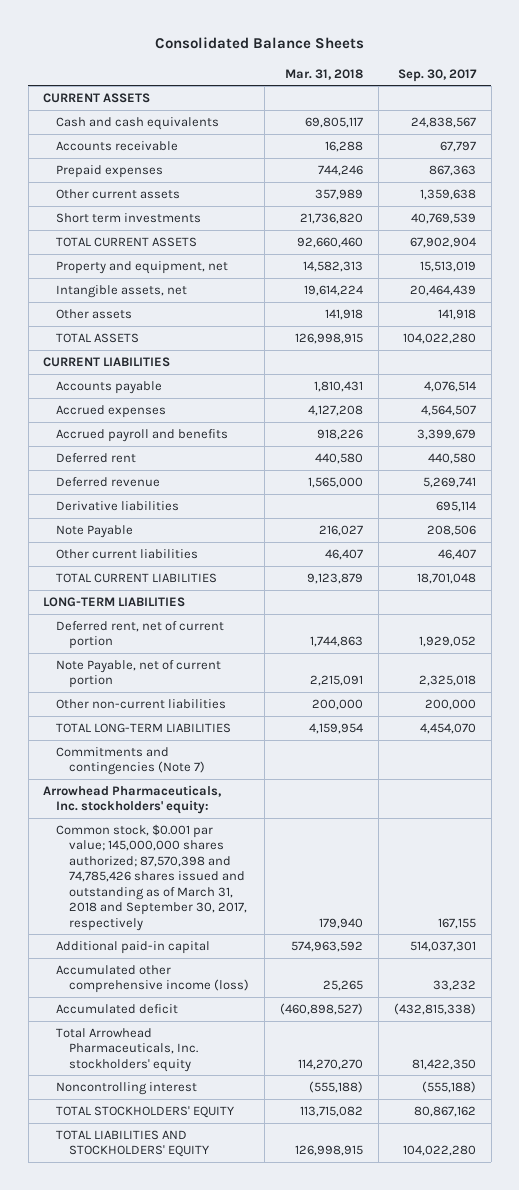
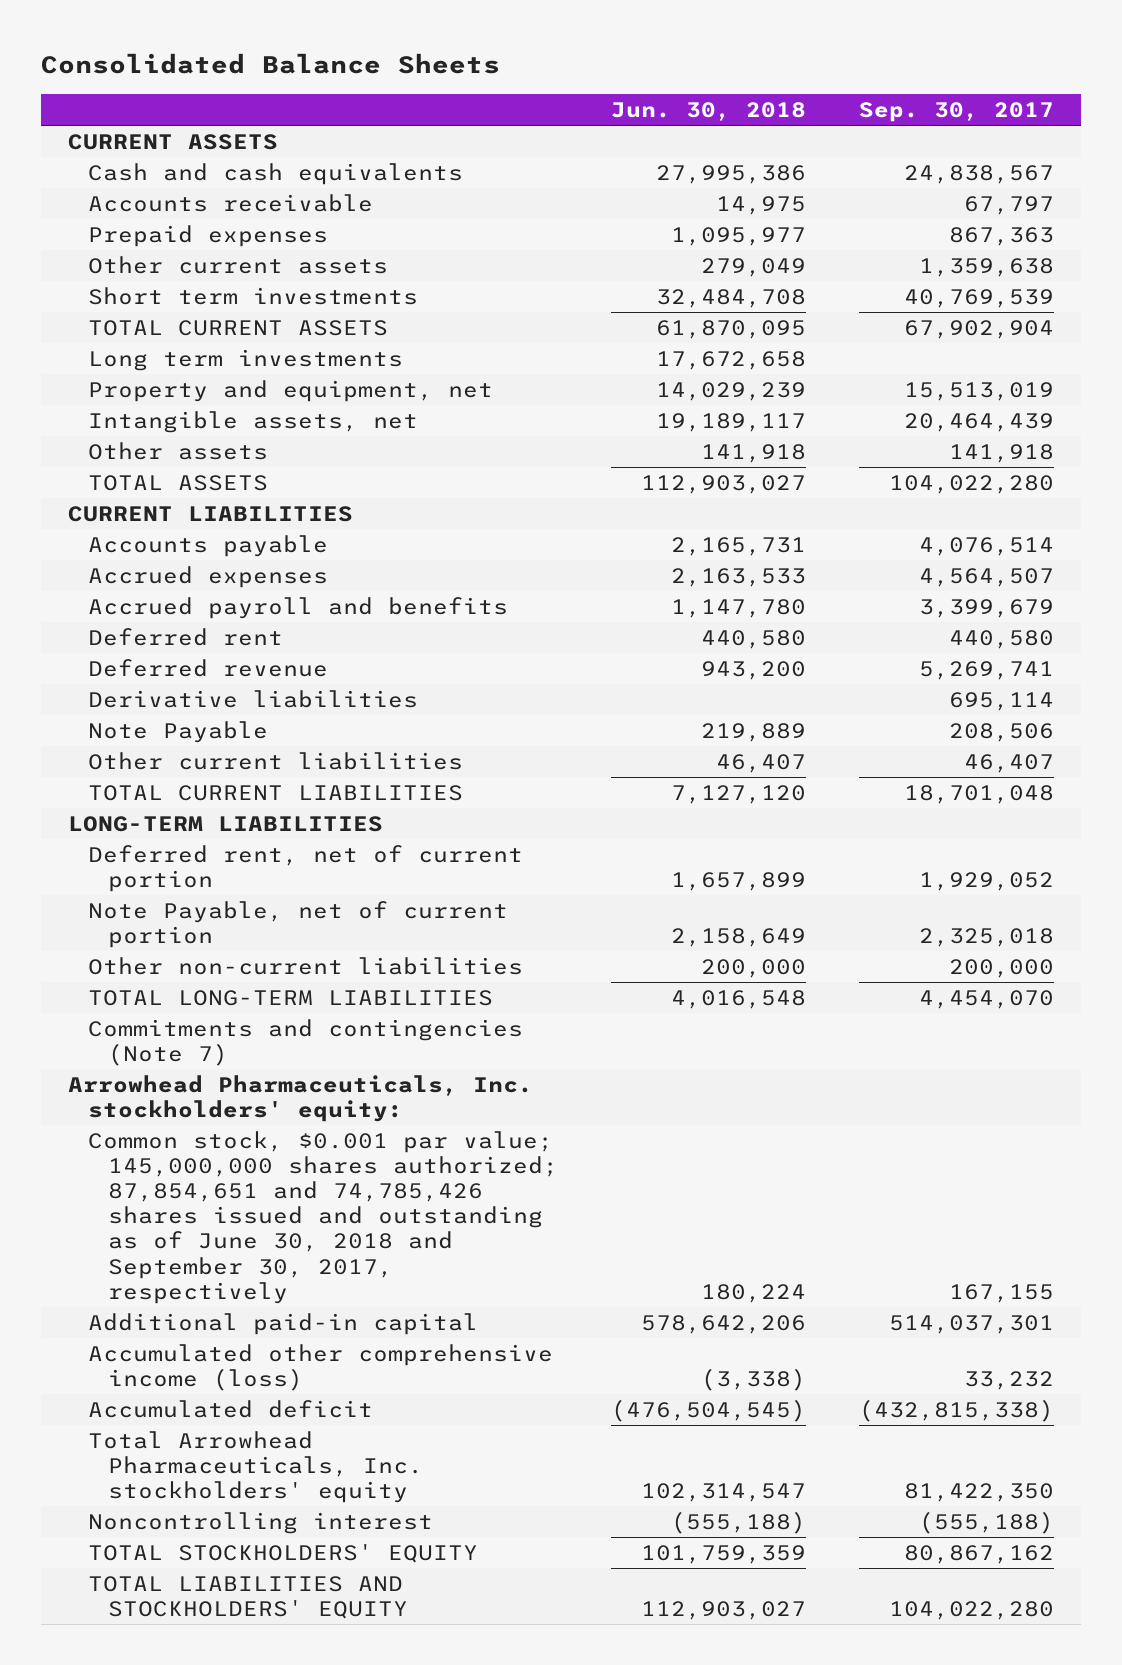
[285,68,364,80] Mar. 31, 2018 -> none
none -> [611,102,807,122] Jun. 30, 2018
none -> [87,348,403,371] Long term investments
[56,823,248,931] Common stock, $0.001 par value; 145,000,000 shares authorized; 87,570,398 and 74,785,426 shares issued and outstanding as of March 31, 2018 and September 30, 2017, respectively -> [87,1130,558,1304] Common stock, $0.001 par value; 145,000,000 shares authorized; 87,854,651 and 74,785,426 shares issued and outstanding as of June 30, 2018 and September 30, 2017, respectively

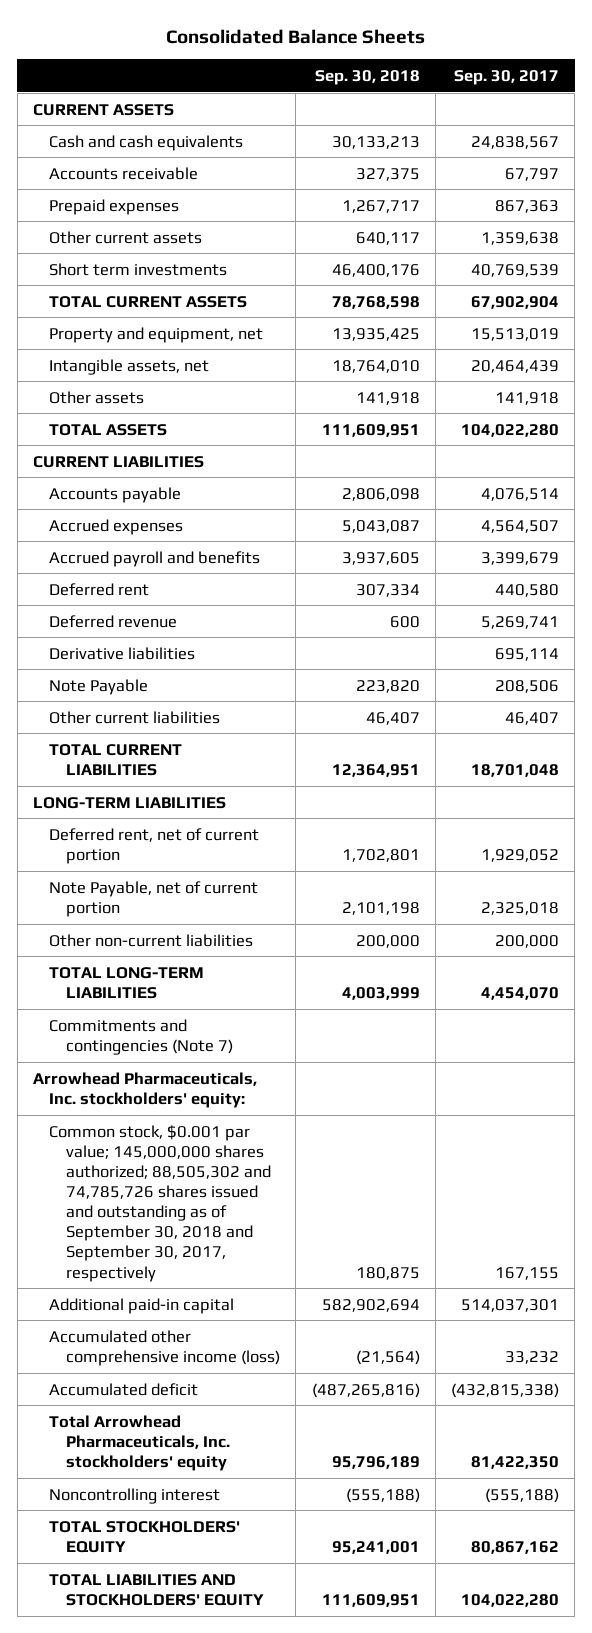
[611,102,807,122] Jun. 30, 2018 -> none
none -> [314,69,420,85] Sep. 30, 2018
[87,348,403,371] Long term investments -> none
[87,1130,558,1304] Common stock, $0.001 par value; 145,000,000 shares authorized; 87,854,651 and 74,785,426 shares issued and outstanding as of June 30, 2018 and September 30, 2017, respectively -> [49,1124,272,1282] Common stock, $0.001 par value; 145,000,000 shares authorized; 88,505,302 and 74,785,726 shares issued and outstanding as of September 30, 2018 and September 30, 2017, respectively

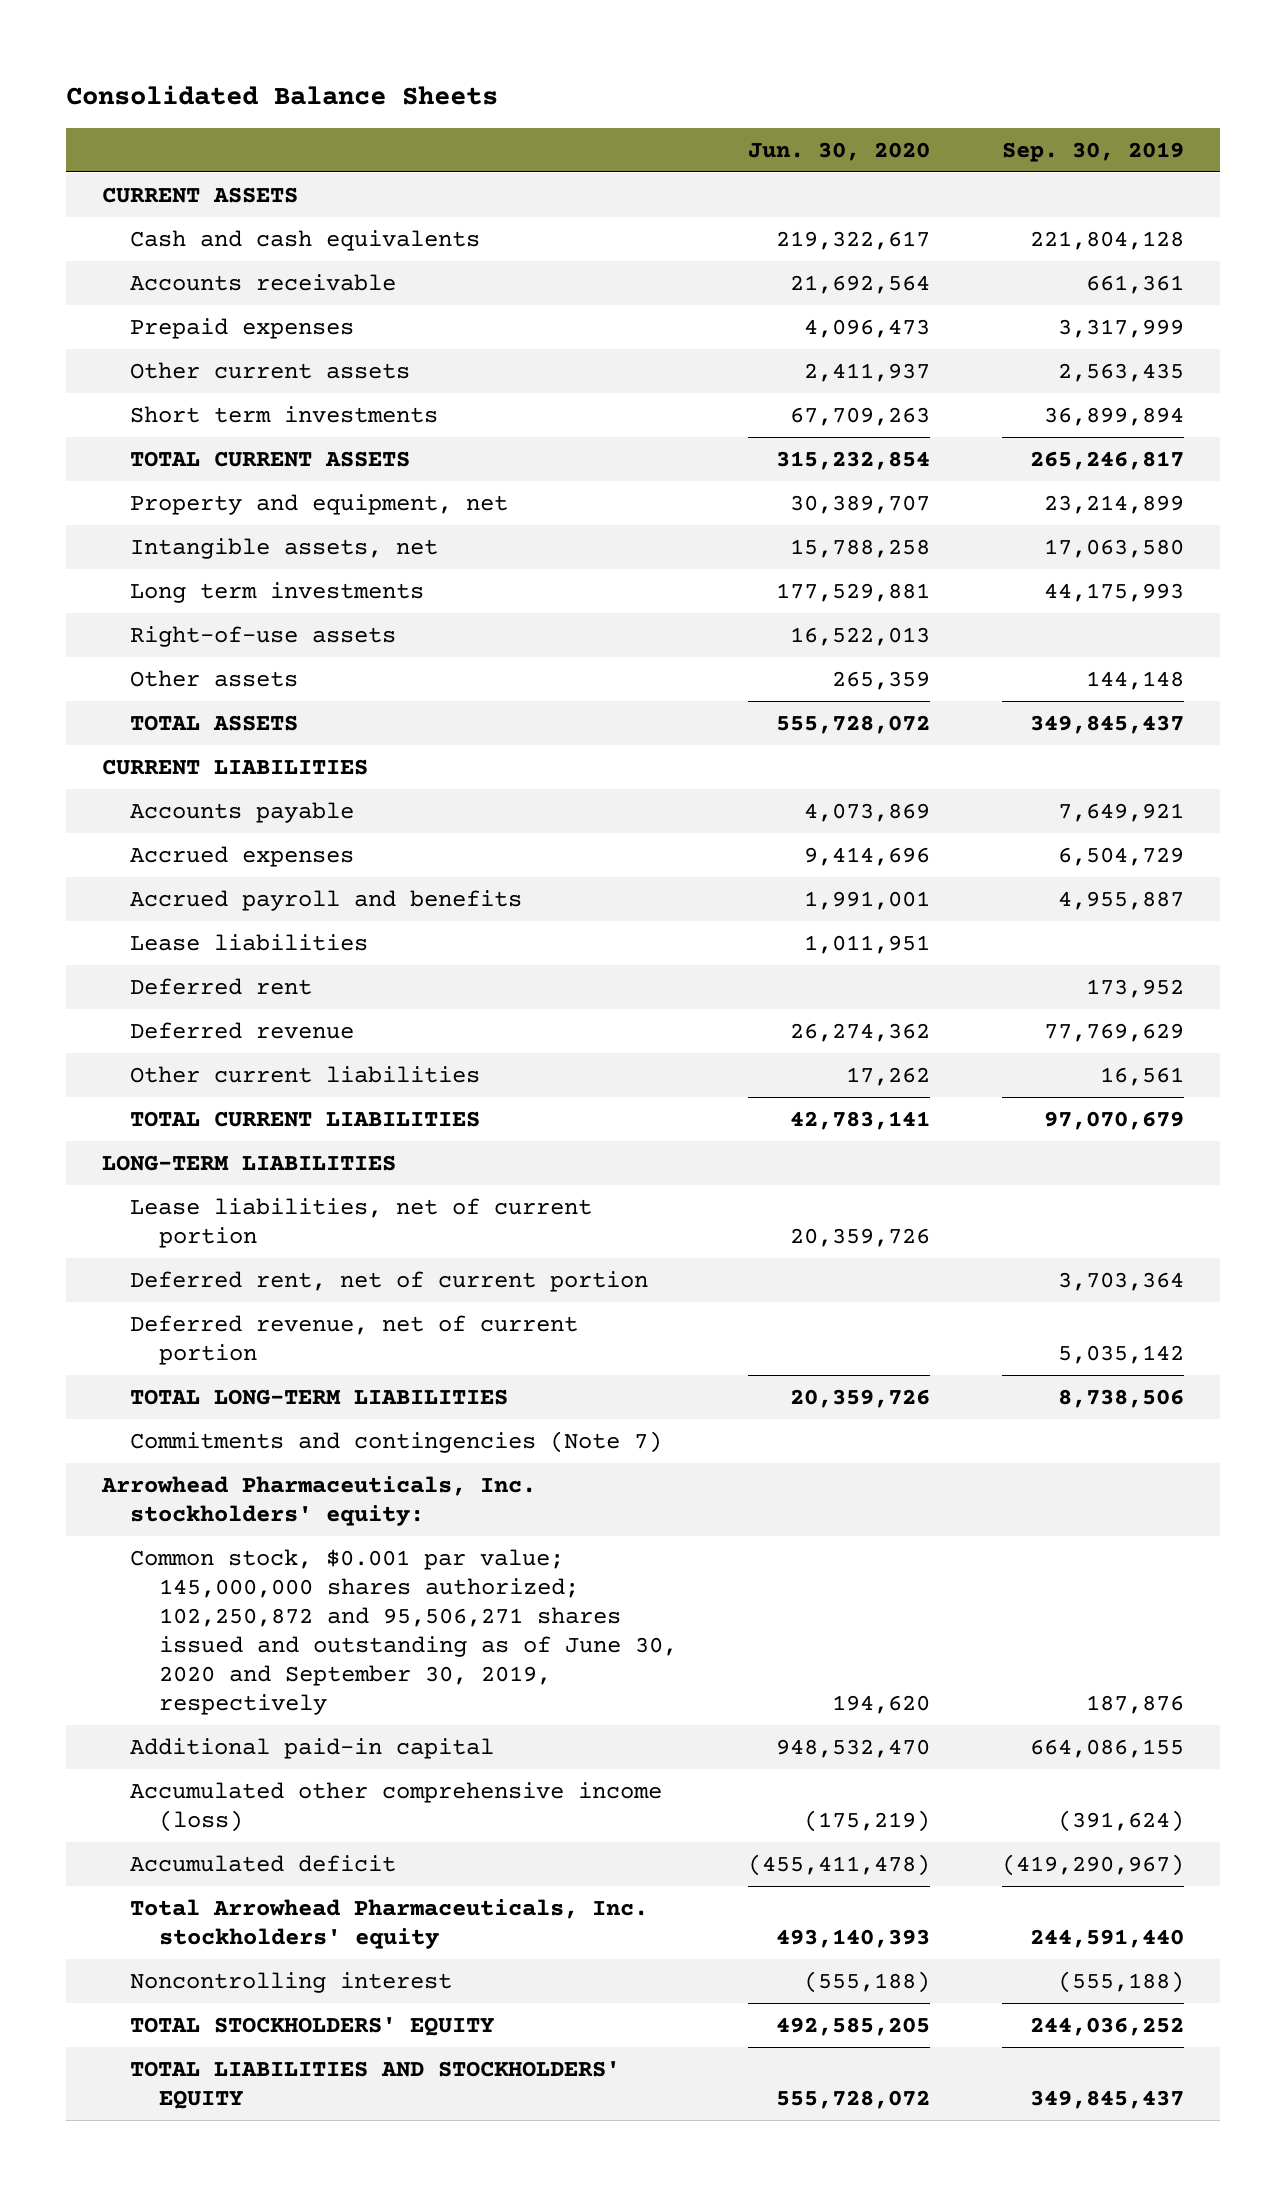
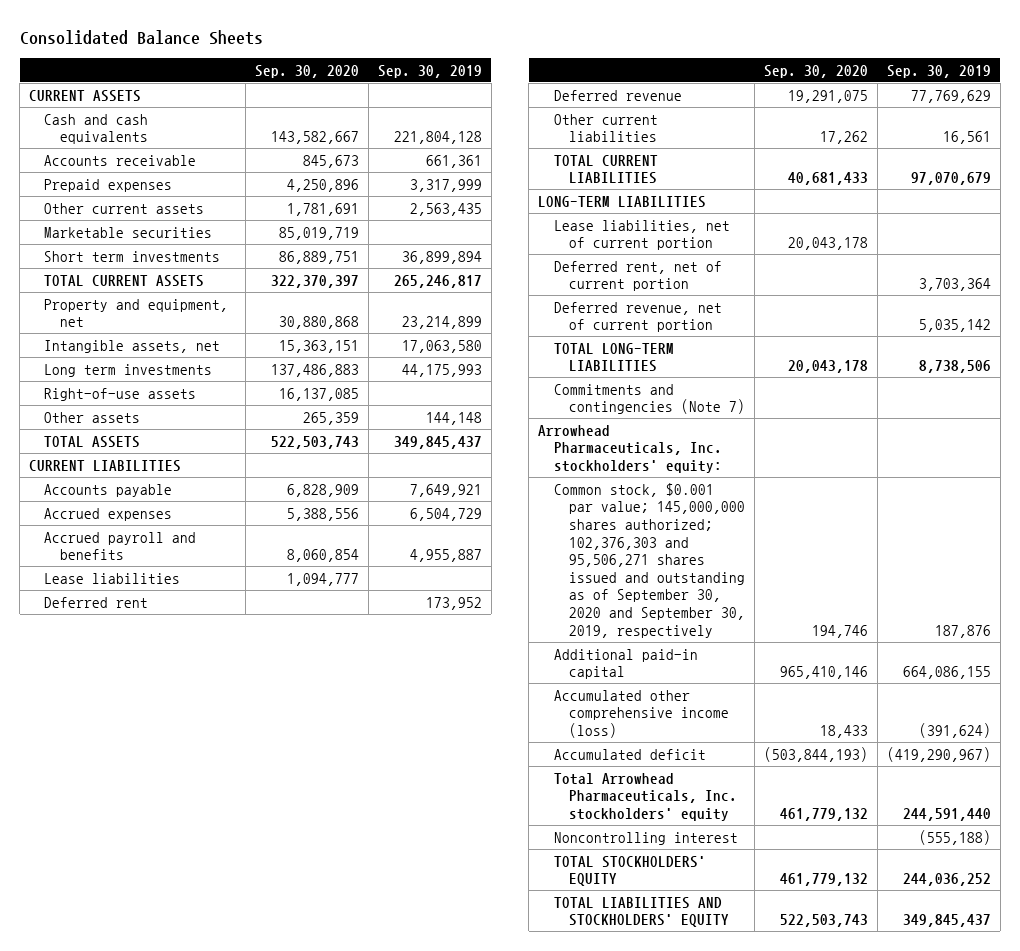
[748,141,931,161] Jun. 30, 2020 -> none
none -> [254,64,359,78] Sep. 30, 2020
none -> [44,226,213,238] Marketable securities
[130,1548,677,1715] Common stock, $0.001 par value; 145,000,000 shares authorized; 102,250,872 and 95,506,271 shares issued and outstanding as of June 30, 2020 and September 30, 2019, respectively -> [553,482,745,638] Common stock, $0.001 par value; 145,000,000 shares authorized; 102,376,303 and 95,506,271 shares issued and outstanding as of September 30, 2020 and September 30, 2019, respectively

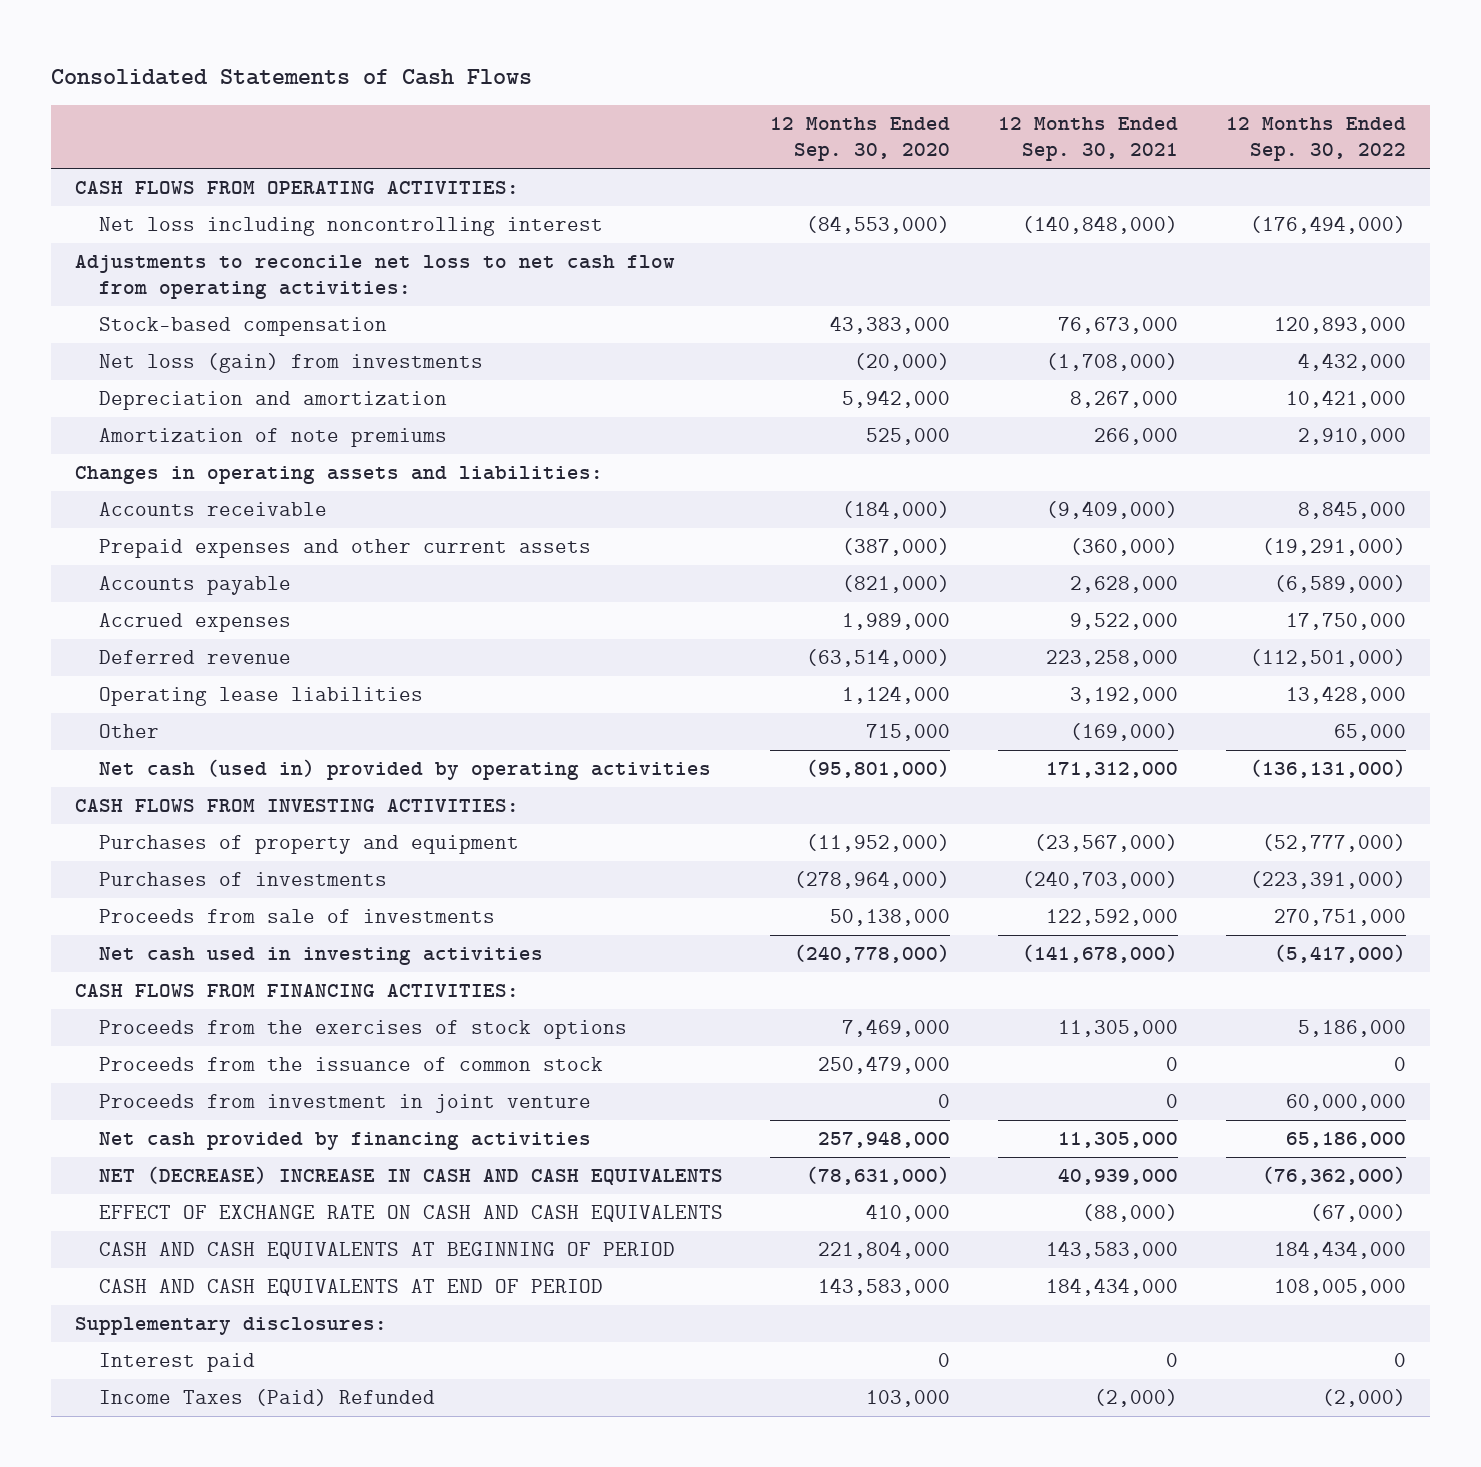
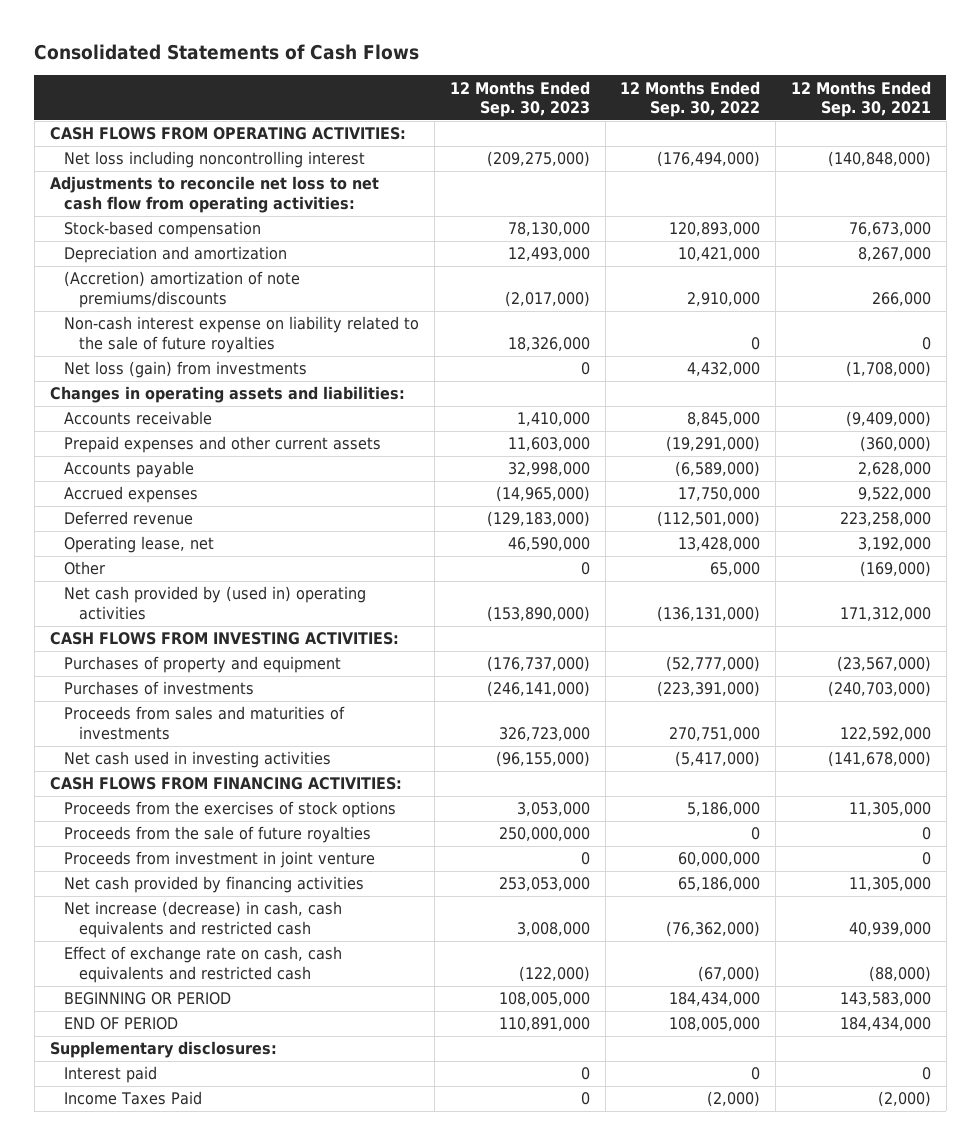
[770,117,951,162] 12 Months Ended Sep. 30, 2020 -> none
none -> [449,80,590,118] 12 Months Ended Sep. 30, 2023
[98,427,447,447] Amortization of note premiums -> [64,271,301,308] (Accretion) amortization of note premiums/discounts
none -> [64,316,420,353] Non-cash interest expense on liability related to the sale of future royalties
[98,352,483,373] Net loss (gain) from investments -> [64,361,308,379] Net loss (gain) from investments
[98,686,423,706] Operating lease liabilities -> [64,536,215,554] Operating lease, net
[98,758,711,780] Net cash (used in) provided by operating activities -> [64,586,367,620] Net cash provided by (used in) operating activities
[98,908,495,923] Proceeds from sale of investments -> [64,706,346,740] Proceeds from sales and maturities of investments
[98,1056,603,1071] Proceeds from the issuance of common stock -> none
none -> [64,826,372,844] Proceeds from the sale of future royalties
[98,1165,723,1185] NET (DECREASE) INCREASE IN CASH AND CASH EQUIVALENTS -> [64,901,343,938] Net increase (decrease) in cash, cash equivalents and restricted cash
[98,1204,723,1222] EFFECT OF EXCHANGE RATE ON CASH AND CASH EQUIVALENTS -> [64,946,343,983] Effect of exchange rate on cash, cash equivalents and restricted cash
[98,1241,675,1259] CASH AND CASH EQUIVALENTS AT BEGINNING OF PERIOD -> [64,992,232,1006] BEGINNING OR PERIOD
[98,1278,603,1296] CASH AND CASH EQUIVALENTS AT END OF PERIOD -> [64,1017,179,1031] END OF PERIOD
[98,1388,435,1406] Income Taxes (Paid) Refunded -> [64,1091,203,1106] Income Taxes Paid

